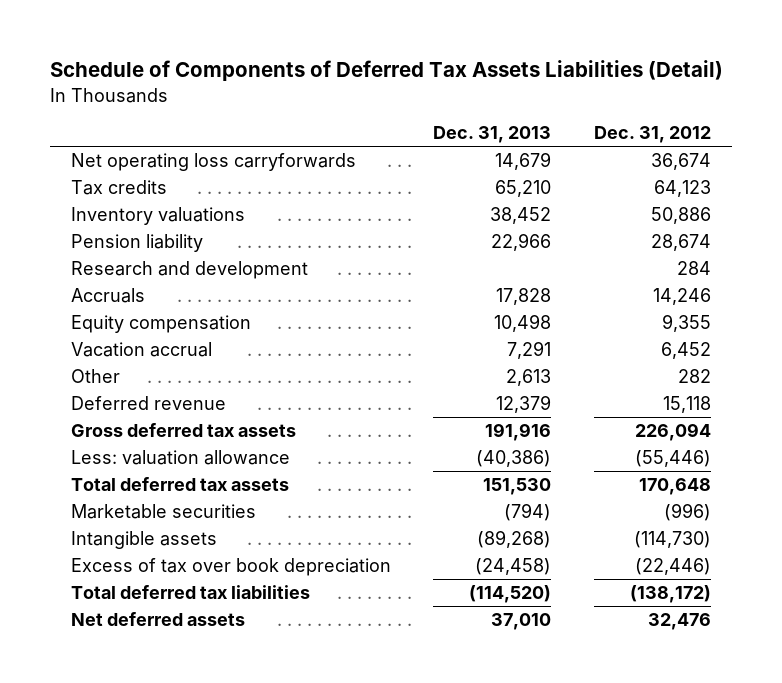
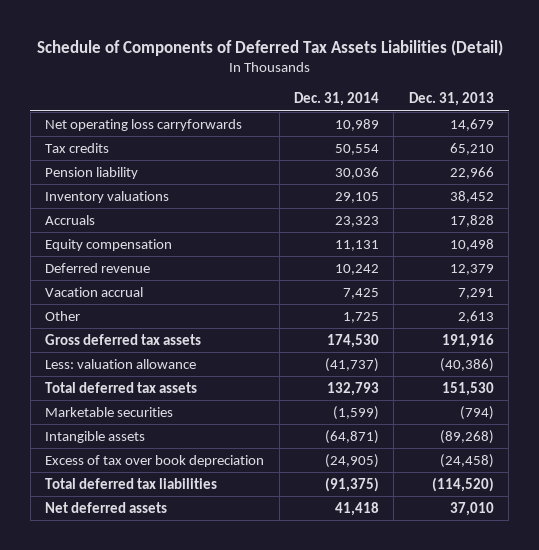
[593,126,711,144] Dec. 31, 2012 -> none
none -> [294,92,380,107] Dec. 31, 2014
[70,260,308,279] Research and development -> none
[70,206,245,225] Inventory valuations -> [45,190,170,203] Inventory valuations
[70,395,226,410] Deferred revenue -> [45,262,151,273] Deferred revenue

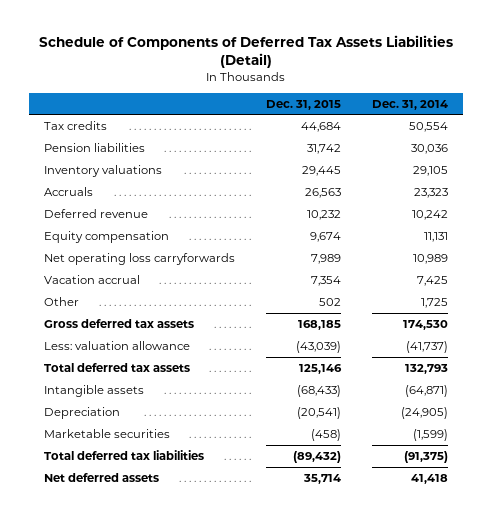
[408,92,494,107] Dec. 31, 2013 -> none
none -> [266,99,342,110] Dec. 31, 2015
[45,166,139,179] Pension liability -> [44,142,146,152] Pension liabilities
[45,238,173,251] Equity compensation -> [44,230,170,243] Equity compensation
[45,118,243,131] Net operating loss carryforwards -> [44,252,236,265] Net operating loss carryforwards
[45,454,265,467] Excess of tax over book depreciation -> [44,406,121,419] Depreciation
[45,406,174,417] Marketable securities -> [44,428,171,438] Marketable securities

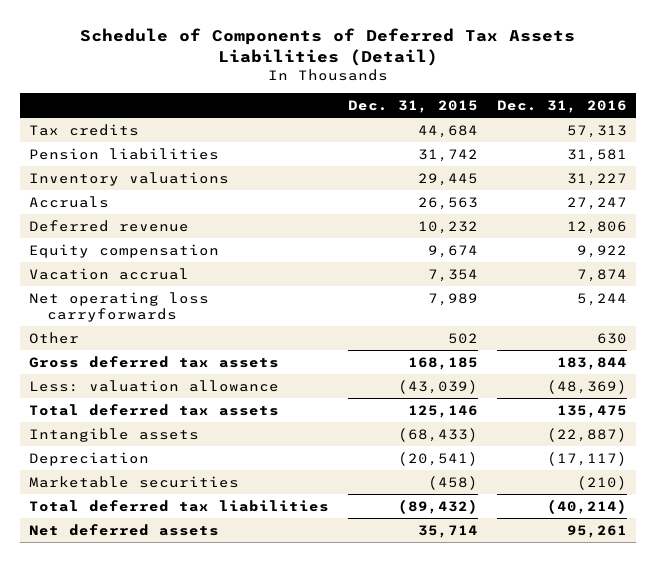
[371,99,448,110] Dec. 31, 2014 -> none
none -> [496,100,627,114] Dec. 31, 2016
[44,252,236,265] Net operating loss carryforwards -> [29,291,210,323] Net operating loss carryforwards

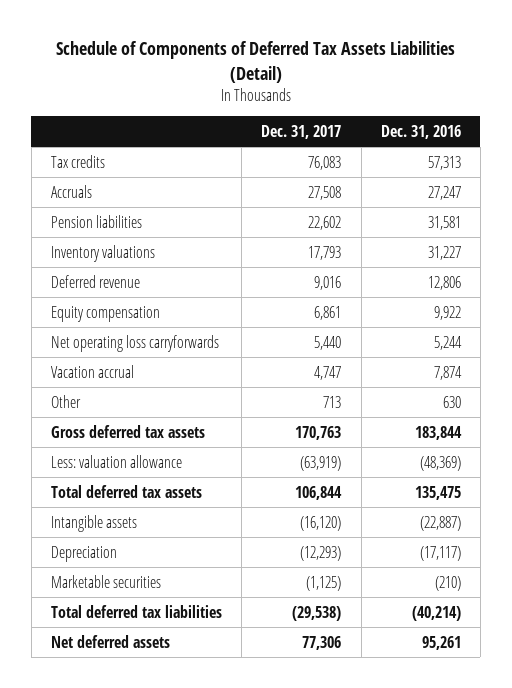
[347,100,478,114] Dec. 31, 2015 -> none
none -> [261,124,342,139] Dec. 31, 2017
[29,195,110,208] Accruals -> [50,184,92,198] Accruals
[29,267,190,280] Vacation accrual -> [50,364,134,378] Vacation accrual

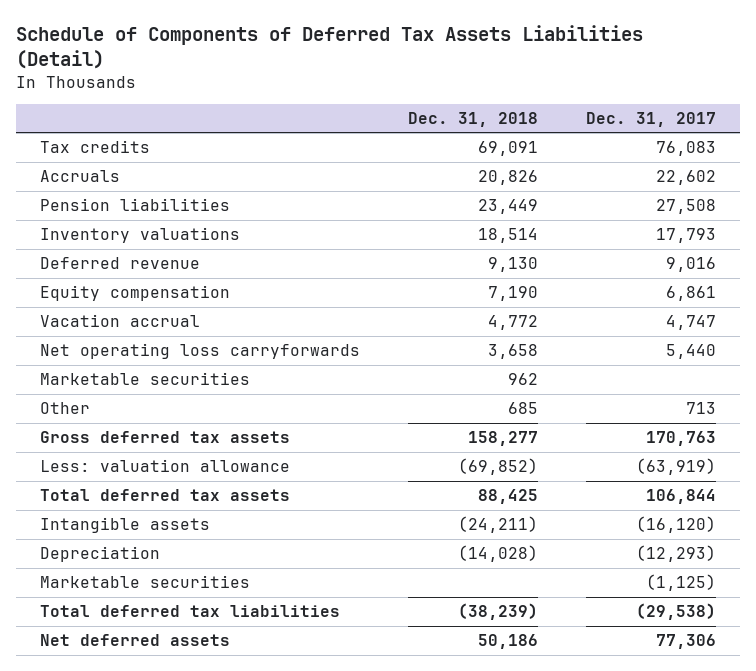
[380,124,461,139] Dec. 31, 2016 -> none
none -> [407,111,538,127] Dec. 31, 2018
[308,185,342,200] 27,508 -> [655,170,716,186] 22,602
[308,215,342,230] 22,602 -> [655,199,716,215] 27,508
[50,334,219,352] Net operating loss carryforwards -> [39,343,360,360] Net operating loss carryforwards
none -> [39,372,250,386] Marketable securities

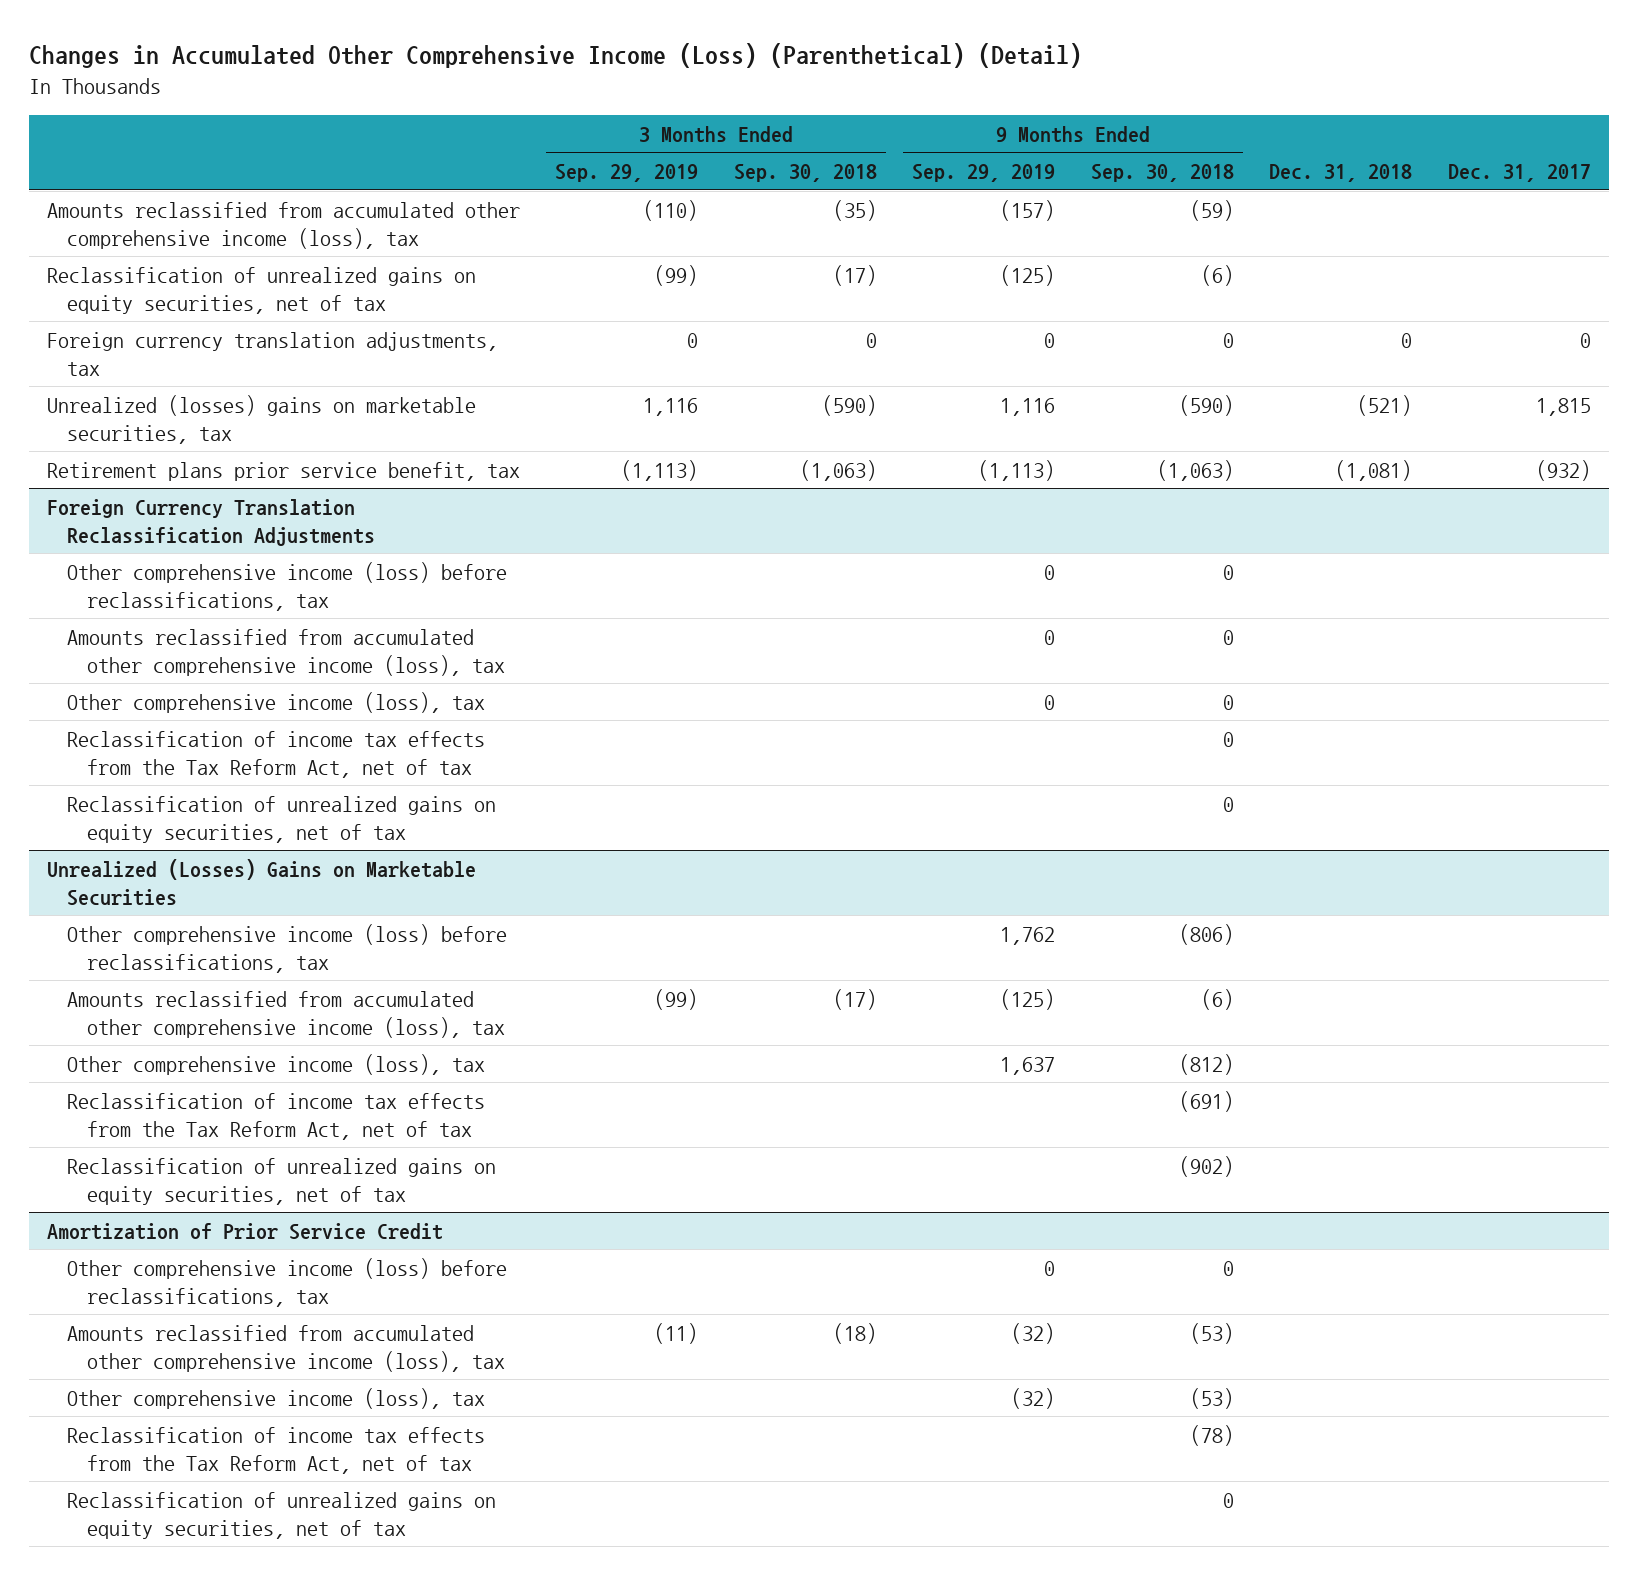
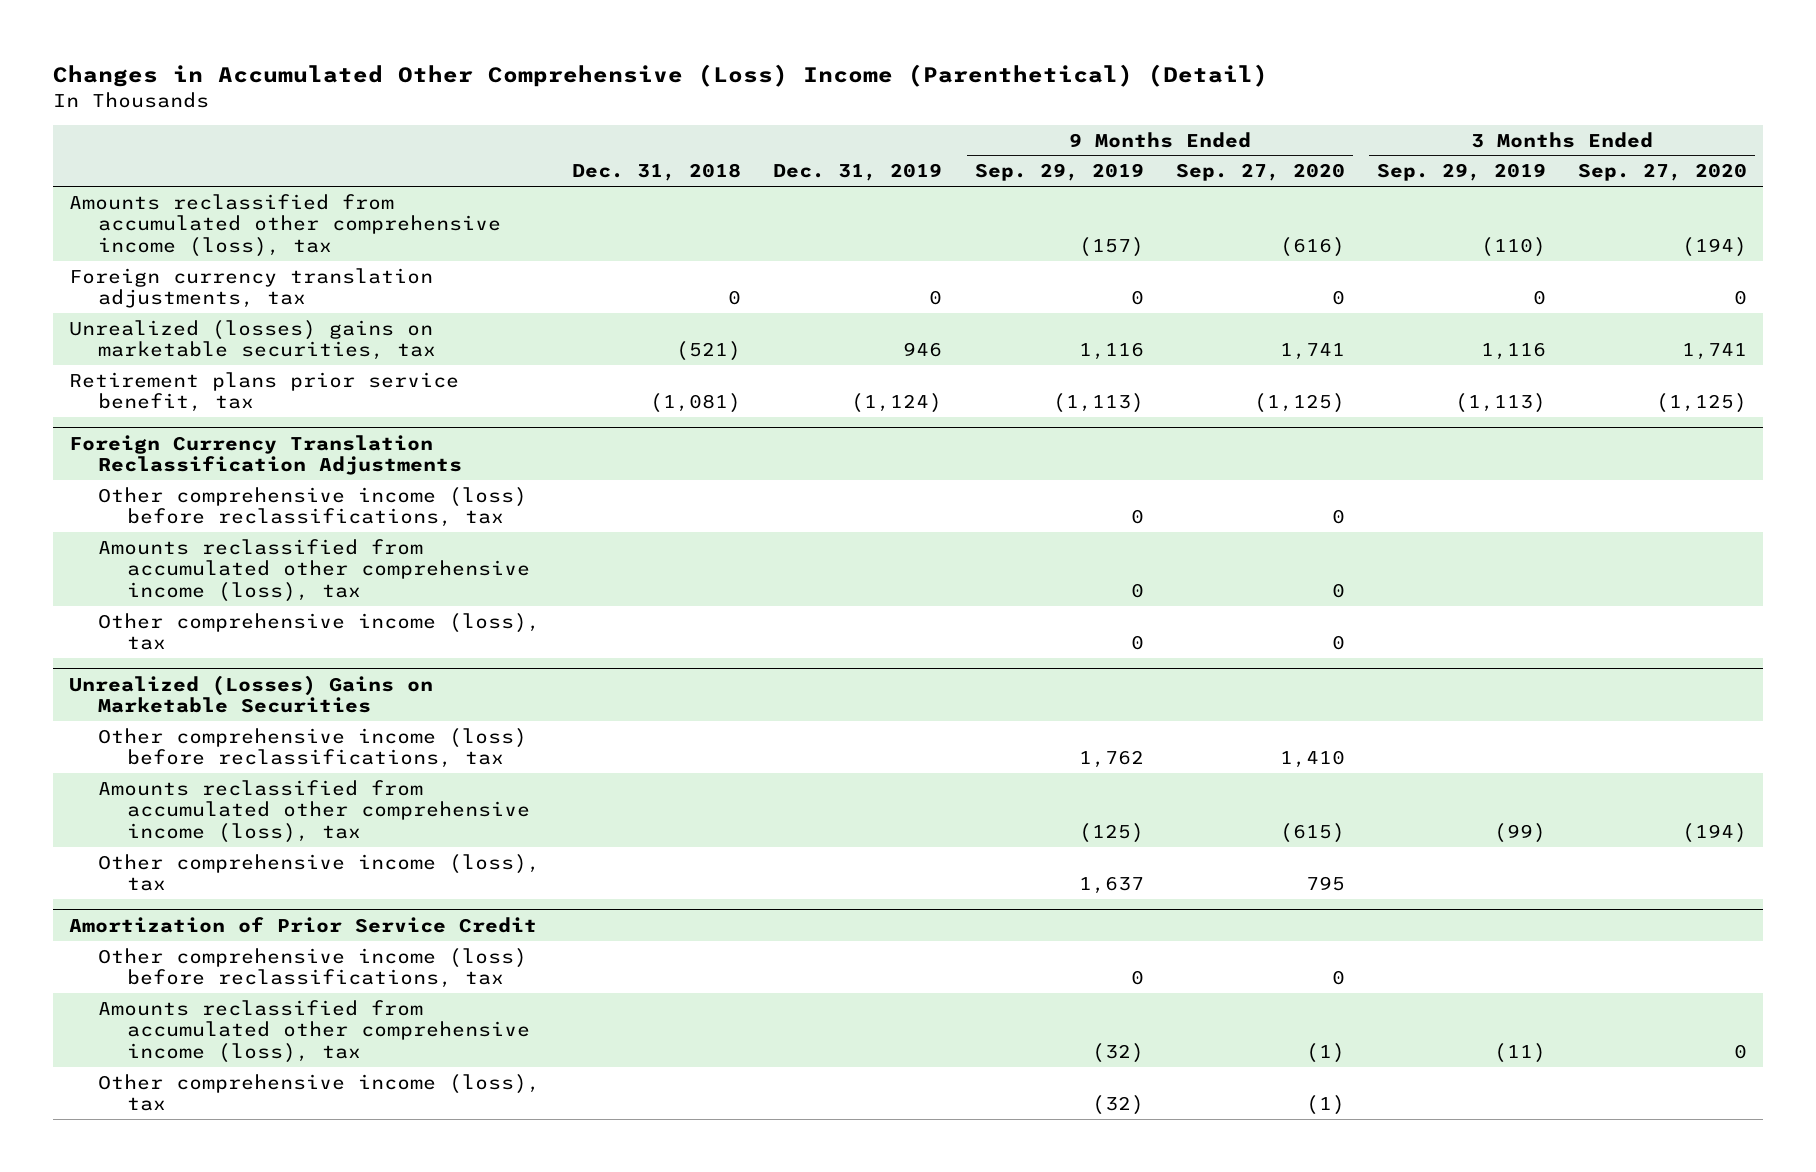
[28,43,1082,69] Changes in Accumulated Other Comprehensive Income (Loss) (Parenthetical) (Detail) -> [53,63,1269,87] Changes in Accumulated Other Comprehensive (Loss) Income (Parenthetical) (Detail)
[733,164,877,183] Sep. 30, 2018 -> none
[1090,164,1234,183] Sep. 30, 2018 -> none
[1447,164,1591,183] Dec. 31, 2017 -> none
none -> [773,163,943,182] Dec. 31, 2019
none -> [1175,163,1345,182] Sep. 27, 2020
none -> [1577,163,1747,182] Sep. 27, 2020
[46,266,476,314] Reclassification of unrealized gains on equity securities, net of tax -> none
[66,730,485,778] Reclassification of income tax effects from the Tax Reform Act, net of tax -> none
[66,795,496,843] Reclassification of unrealized gains on equity securities, net of tax -> none
[66,1092,485,1140] Reclassification of income tax effects from the Tax Reform Act, net of tax -> none
[66,1157,496,1205] Reclassification of unrealized gains on equity securities, net of tax -> none
[66,1426,485,1474] Reclassification of income tax effects from the Tax Reform Act, net of tax -> none
[66,1491,496,1539] Reclassification of unrealized gains on equity securities, net of tax -> none

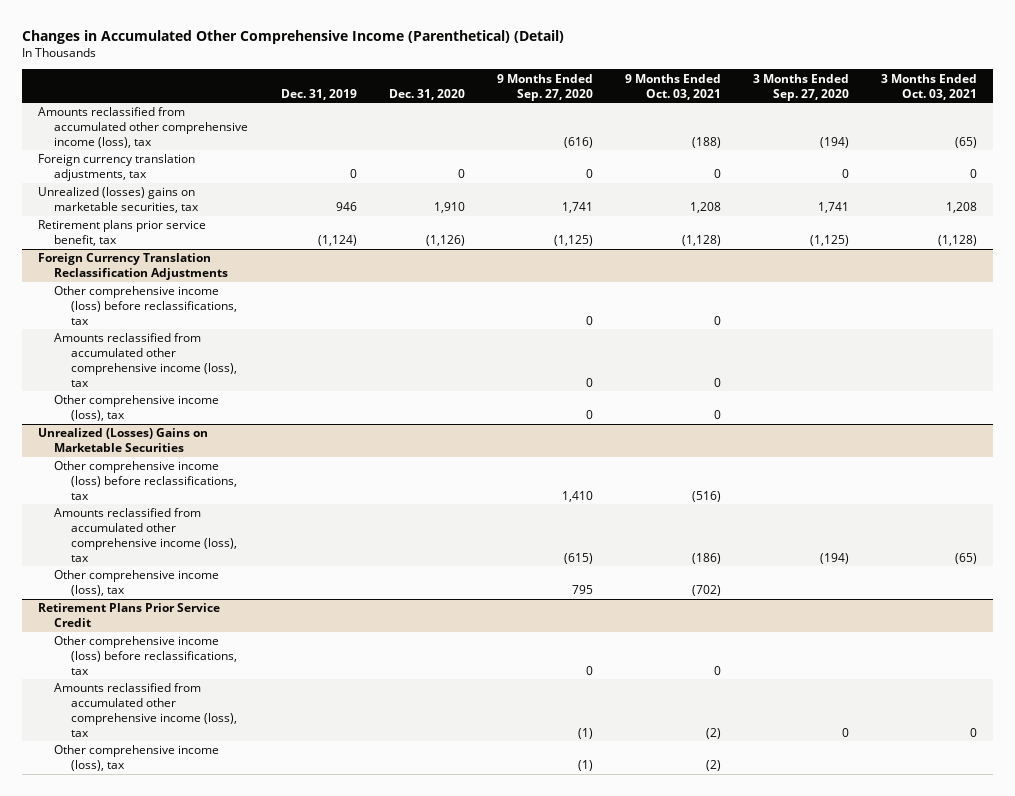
[53,63,1269,87] Changes in Accumulated Other Comprehensive (Loss) Income (Parenthetical) (Detail) -> [21,29,564,44] Changes in Accumulated Other Comprehensive Income (Parenthetical) (Detail)
[572,163,742,182] Dec. 31, 2018 -> none
[974,163,1144,182] Sep. 29, 2019 -> none
[1376,163,1546,182] Sep. 29, 2019 -> none
none -> [388,88,465,100] Dec. 31, 2020
none -> [624,73,721,100] 9 Months Ended Oct. 03, 2021
none -> [881,73,978,100] 3 Months Ended Oct. 03, 2021
[69,916,538,933] Amortization of Prior Service Credit -> [37,603,220,628] Retirement Plans Prior Service Credit

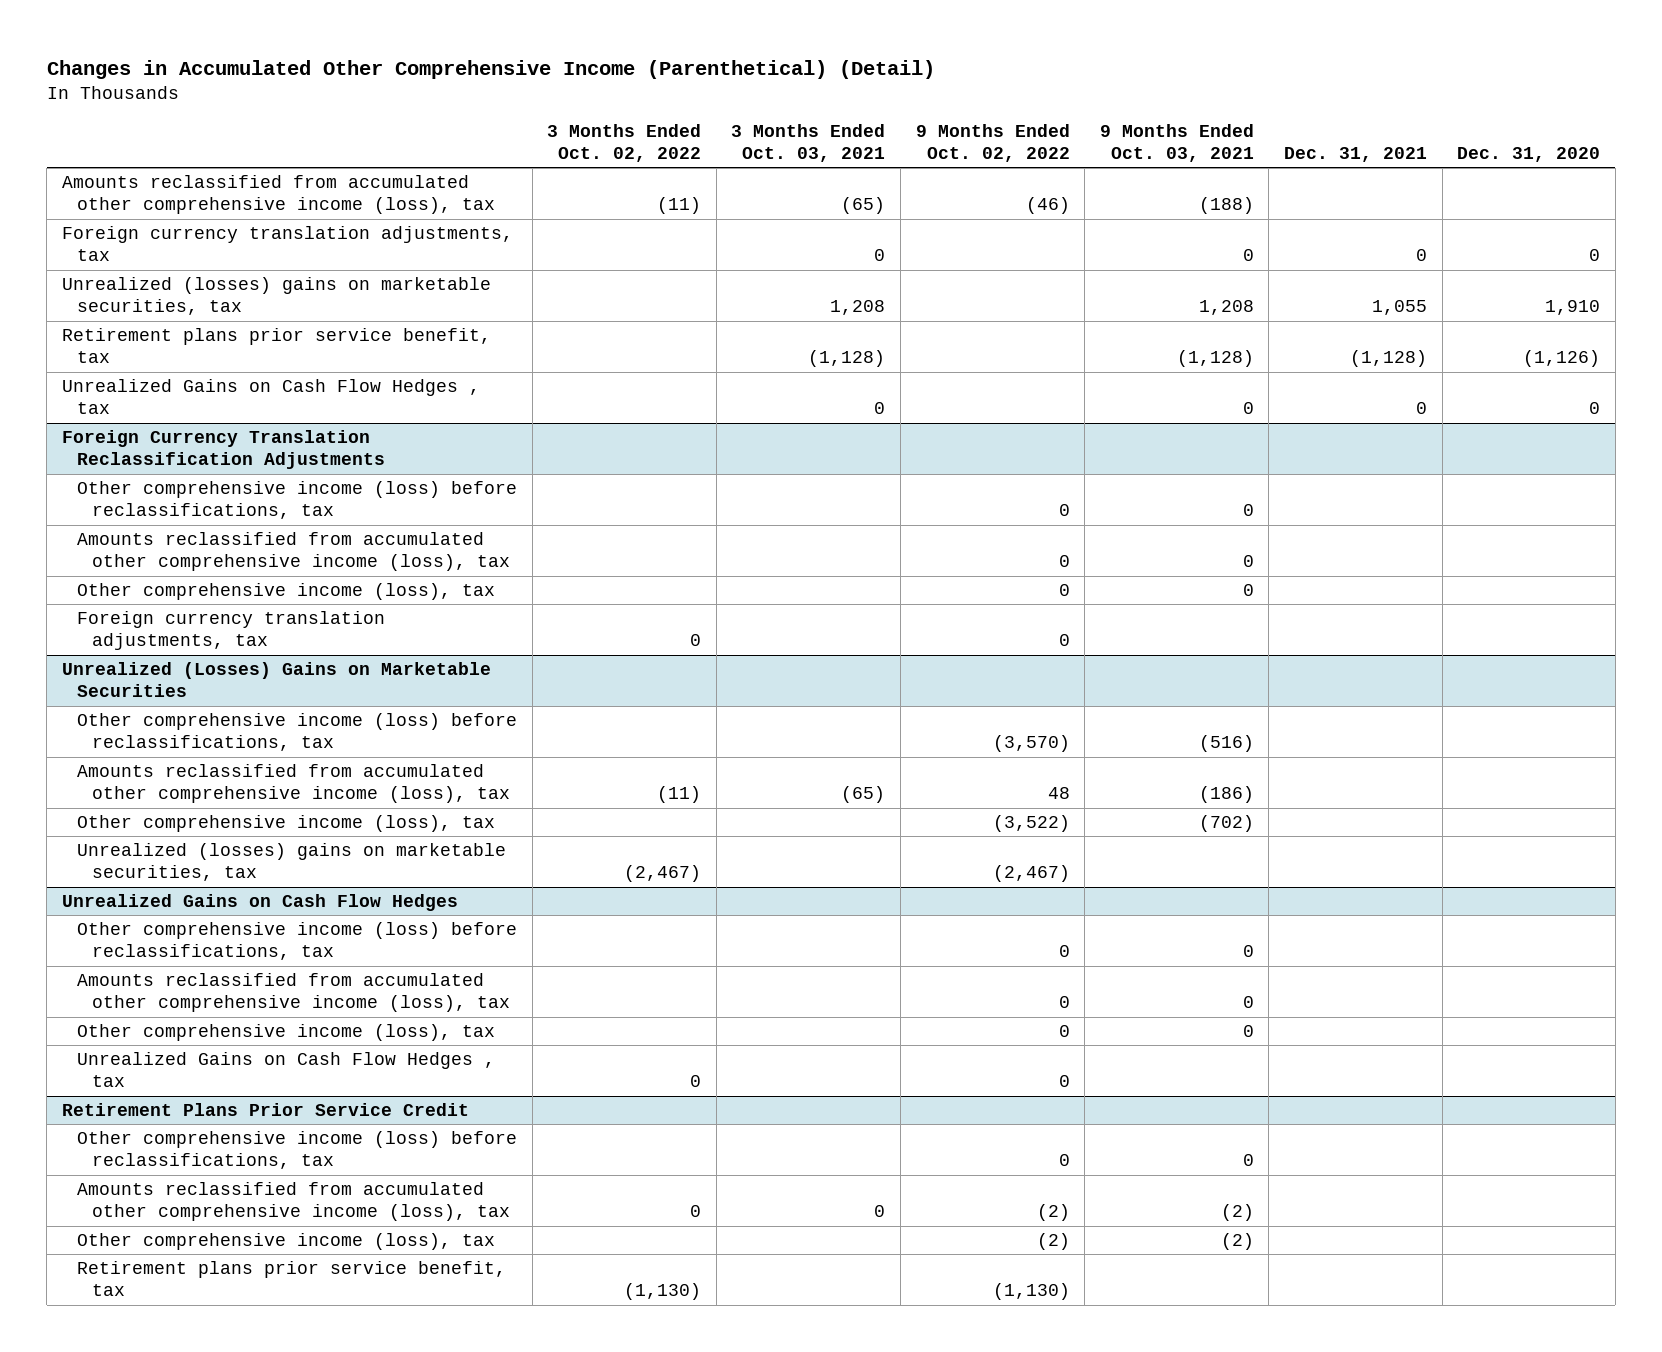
[280,88,357,100] Dec. 31, 2019 -> none
[496,73,593,101] 9 Months Ended Sep. 27, 2020 -> none
[753,73,850,101] 3 Months Ended Sep. 27, 2020 -> none
none -> [547,123,702,162] 3 Months Ended Oct. 02, 2022
none -> [915,123,1070,162] 9 Months Ended Oct. 02, 2022
none -> [1284,146,1428,162] Dec. 31, 2021
none -> [61,379,480,415] Unrealized Gains on Cash Flow Hedges , tax
none -> [77,611,386,651] Foreign currency translation adjustments, tax
none -> [77,843,507,882] Unrealized (losses) gains on marketable securities, tax
none -> [61,894,458,912] Unrealized Gains on Cash Flow Hedges
none -> [77,922,518,961] Other comprehensive income (loss) before reclassifications, tax
none -> [77,973,511,1013] Amounts reclassified from accumulated other comprehensive income (loss), tax
none -> [77,1024,496,1042] Other comprehensive income (loss), tax
none -> [77,1052,496,1088] Unrealized Gains on Cash Flow Hedges , tax
none -> [77,1261,507,1297] Retirement plans prior service benefit, tax

